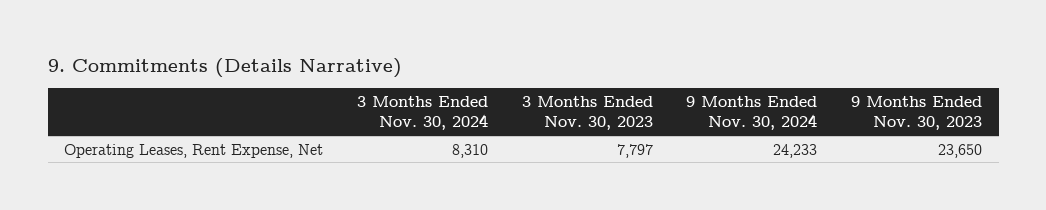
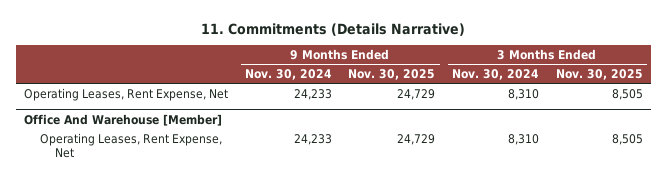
[47,58,402,79] 9. Commitments (Details Narrative) -> [201,22,466,36] 11. Commitments (Details Narrative)
[521,95,653,131] 3 Months Ended Nov. 30, 2023 -> none
[850,95,982,131] 9 Months Ended Nov. 30, 2023 -> none
none -> [348,69,436,81] Nov. 30, 2025
none -> [555,69,643,81] Nov. 30, 2025
none -> [24,113,223,126] Office And Warehouse [Member]
none -> [39,132,222,158] Operating Leases, Rent Expense, Net

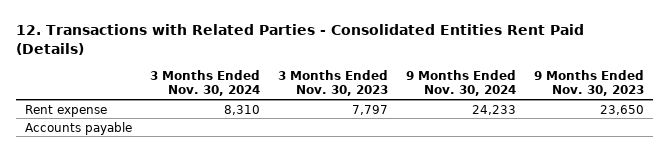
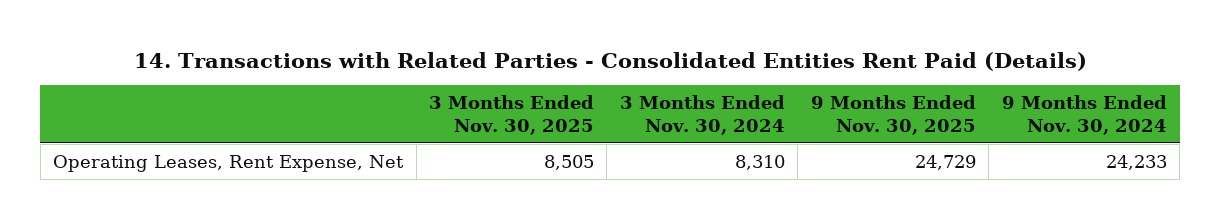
[16,24,585,56] 12. Transactions with Related Parties - Consolidated Entities Rent Paid (Details) -> [133,51,1087,71] 14. Transactions with Related Parties - Consolidated Entities Rent Paid (Details)
[277,70,388,97] 3 Months Ended Nov. 30, 2023 -> none
[533,70,644,97] 9 Months Ended Nov. 30, 2023 -> none
none -> [429,95,595,135] 3 Months Ended Nov. 30, 2025
none -> [810,95,976,135] 9 Months Ended Nov. 30, 2025
[25,121,133,135] Accounts payable -> none
[25,104,108,117] Rent expense -> [53,155,405,173] Operating Leases, Rent Expense, Net

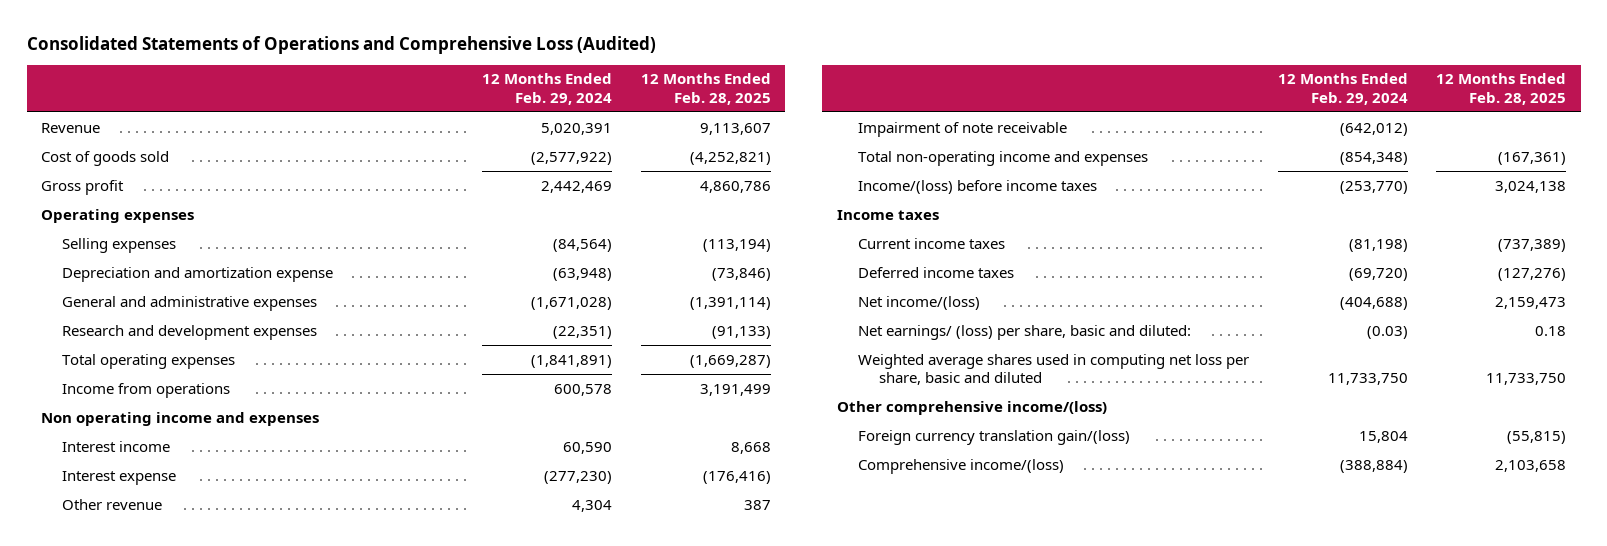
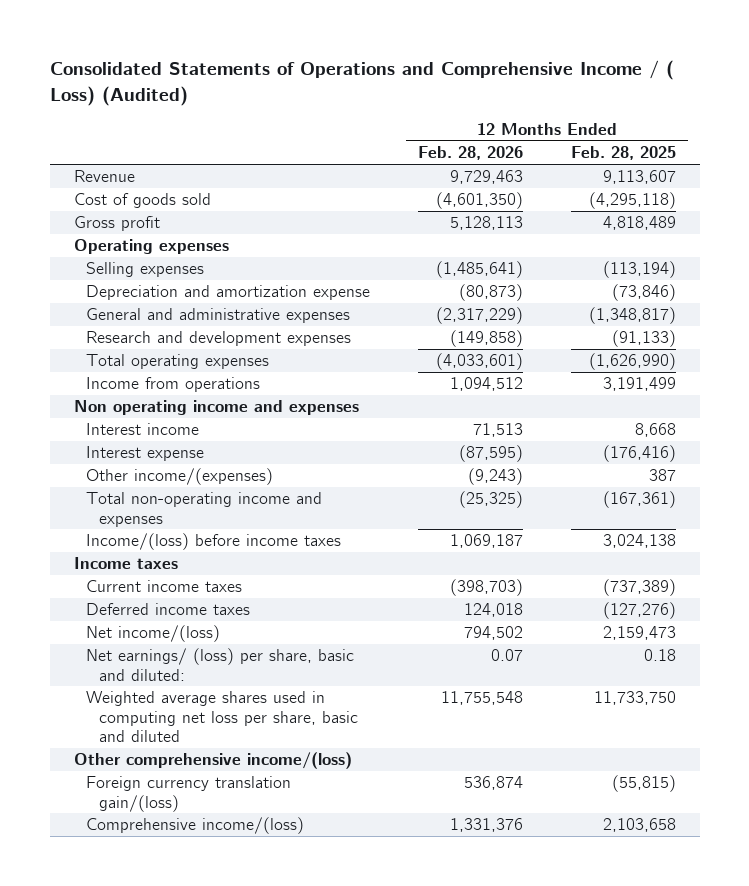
[26,35,656,54] Consolidated Statements of Operations and Comprehensive Loss (Audited) -> [49,60,674,107] Consolidated Statements of Operations and Comprehensive Income / ( Loss) (Audited)
[481,73,612,105] 12 Months Ended Feb. 29, 2024 -> none
none -> [418,146,524,161] Feb. 28, 2026
[689,151,771,165] (4,252,821) -> [588,192,676,210] (4,295,118)
[699,180,771,193] 4,860,786 -> [602,216,676,231] 4,818,489
[689,296,771,310] (1,391,114) -> [588,307,676,325] (1,348,817)
[689,354,771,368] (1,669,287) -> [588,353,676,371] (1,626,990)
[857,121,1067,137] Impairment of note receivable -> none
[62,498,163,510] Other revenue -> [86,468,274,486] Other income/(expenses)

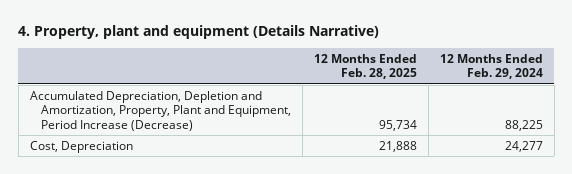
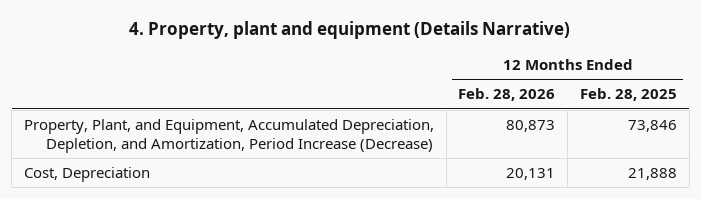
[439,53,543,80] 12 Months Ended Feb. 29, 2024 -> none
none -> [458,88,556,102] Feb. 28, 2026
[29,90,292,131] Accumulated Depreciation, Depletion and Amortization, Property, Plant and Equipment, Period Increase (Decrease) -> [24,119,435,153] Property, Plant, and Equipment, Accumulated Depreciation, Depletion, and Amortization, Period Increase (Decrease)
[379,119,418,131] 95,734 -> [627,120,677,133] 73,846

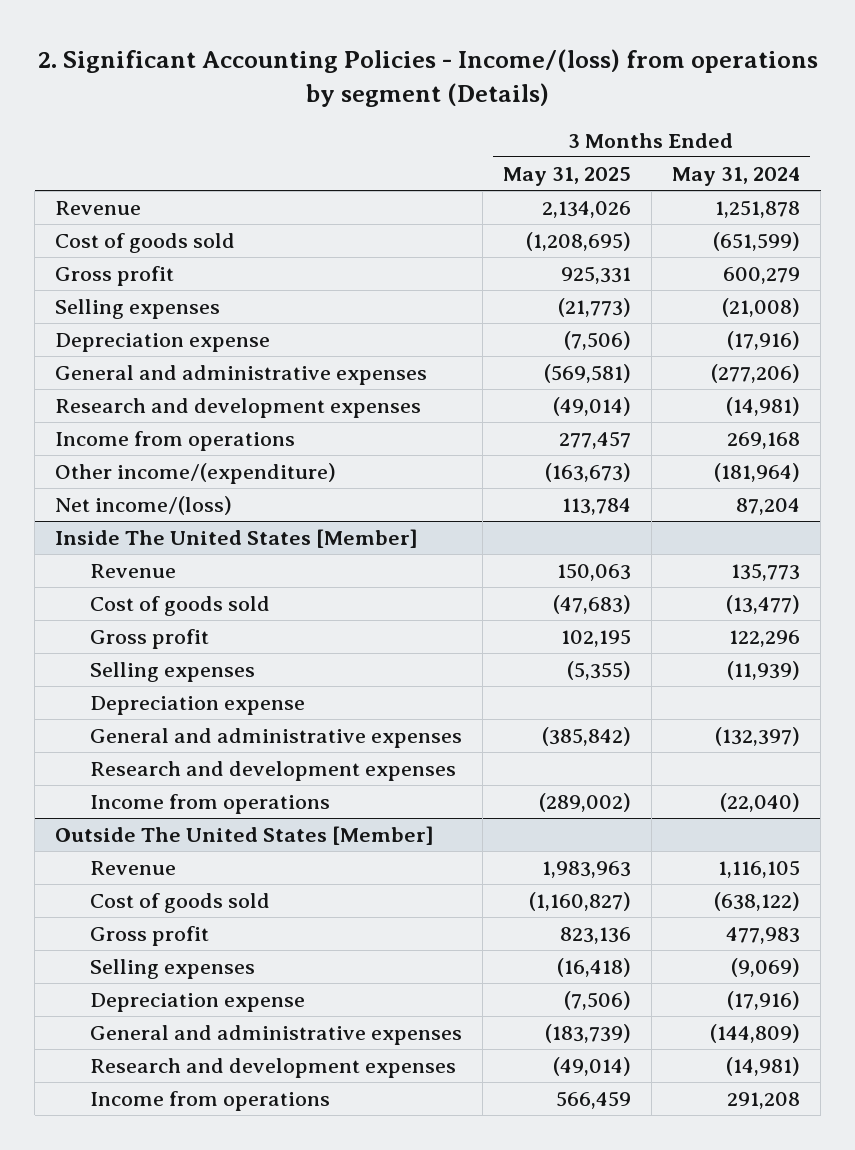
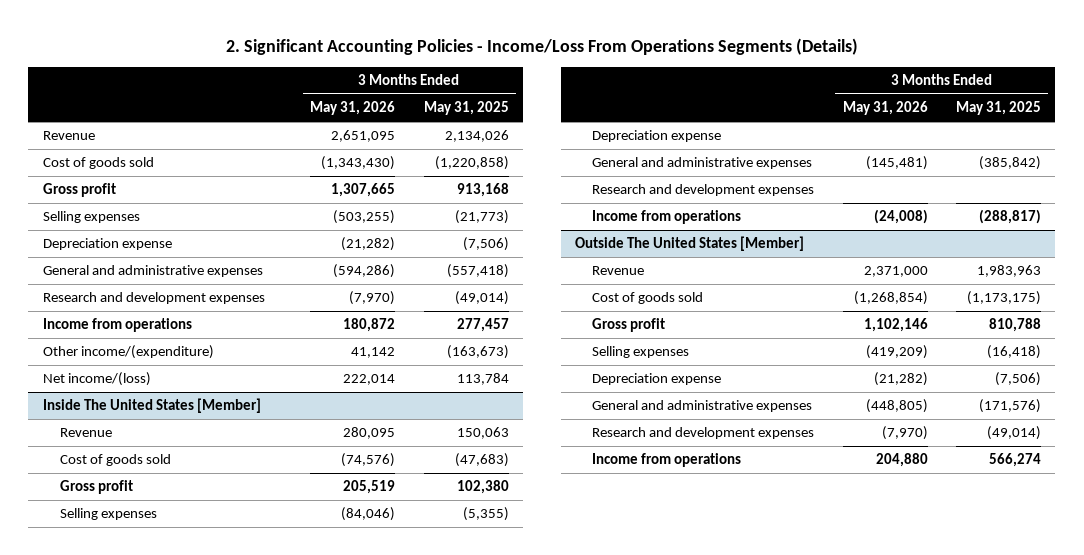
[37,49,818,108] 2. Significant Accounting Policies - Income/(loss) from operations by segment (Details) -> [225,37,858,55] 2. Significant Accounting Policies - Income/Loss From Operations Segments (Details)
[672,167,801,187] May 31, 2024 -> none
none -> [310,101,396,116] May 31, 2026
[525,232,631,252] (1,208,695) -> [434,156,509,171] (1,220,858)
[560,266,631,285] 925,331 -> [456,183,509,198] 913,168
[543,364,631,384] (569,581) -> [446,264,509,279] (557,418)
[560,629,631,648] 102,195 -> [456,480,509,495] 102,380
[538,793,631,813] (289,002) -> [979,209,1042,225] (288,817)
[528,892,631,912] (1,160,827) -> [967,291,1042,306] (1,173,175)
[559,927,631,945] 823,136 -> [989,318,1042,333] 810,788
[544,1024,631,1044] (183,739) -> [979,399,1042,414] (171,576)
[555,1091,631,1110] 566,459 -> [989,453,1042,468] 566,274

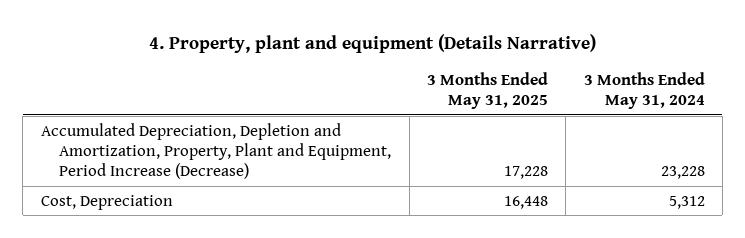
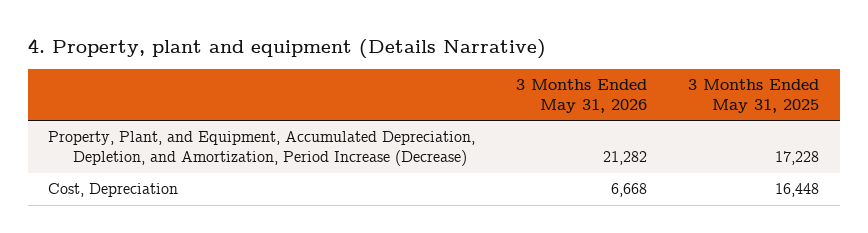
[583,72,705,110] 3 Months Ended May 31, 2024 -> none
none -> [516,78,648,113] 3 Months Ended May 31, 2026
[40,122,392,180] Accumulated Depreciation, Depletion and Amortization, Property, Plant and Equipment, Period Increase (Decrease) -> [48,131,476,167] Property, Plant, and Equipment, Accumulated Depreciation, Depletion, and Amortization, Period Increase (Decrease)

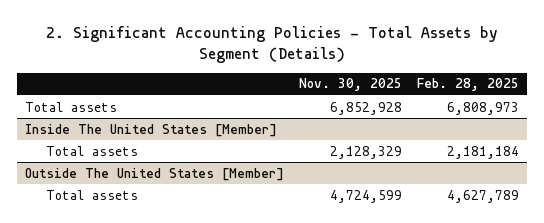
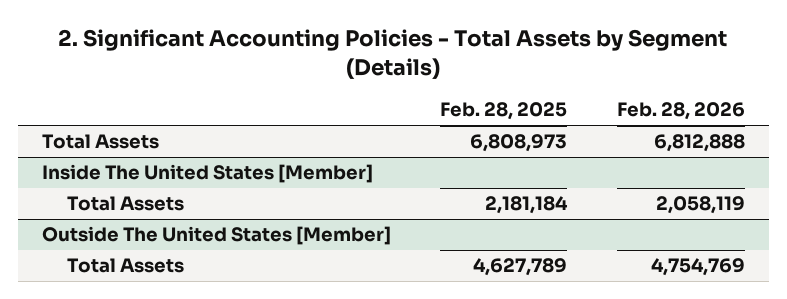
[299,78,403,92] Nov. 30, 2025 -> none
none -> [616,102,745,121] Feb. 28, 2026
[24,101,117,112] Total assets -> [42,134,160,150] Total Assets
[46,145,139,156] Total assets -> [66,196,184,212] Total Assets
[46,189,139,200] Total assets -> [66,258,184,274] Total Assets

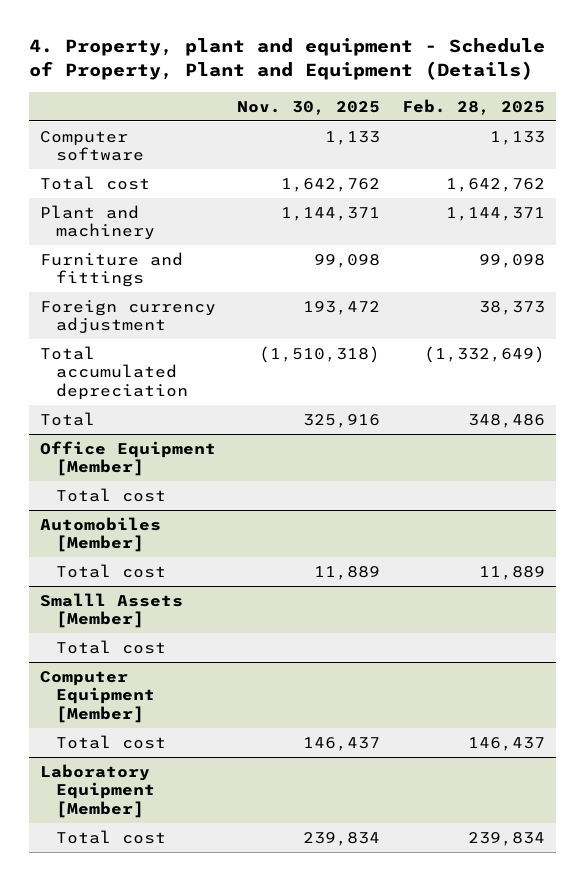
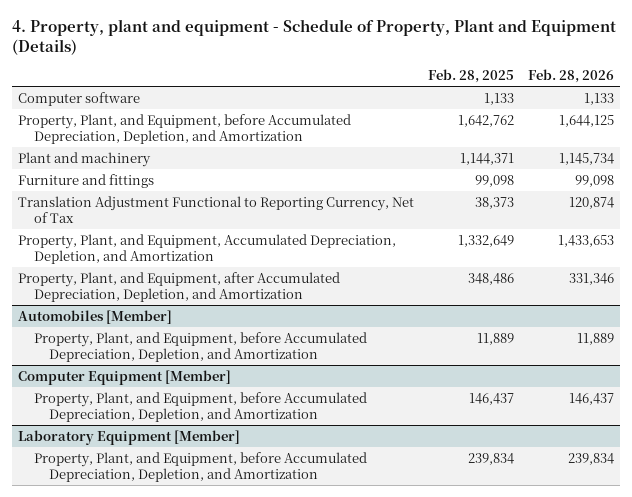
[237,100,381,115] Nov. 30, 2025 -> none
none -> [527,69,614,84] Feb. 28, 2026
[39,175,150,190] Total cost -> [18,113,352,144] Property, Plant, and Equipment, before Accumulated Depreciation, Depletion, and Amortization
[39,440,216,477] Office Equipment [Member] -> none
[56,487,167,502] Total cost -> none
[39,299,216,335] Foreign currency adjustment -> [18,195,415,223] Translation Adjustment Functional to Reporting Currency, Net of Tax
[39,345,189,400] Total accumulated depreciation -> [18,233,397,264] Property, Plant, and Equipment, Accumulated Depreciation, Depletion, and Amortization
[424,345,546,363] (1,332,649) -> [458,234,515,247] 1,332,649
[39,411,95,426] Total -> [18,271,341,302] Property, Plant, and Equipment, after Accumulated Depreciation, Depletion, and Amortization
[39,592,183,629] Smalll Assets [Member] -> none
[56,639,167,654] Total cost -> none
[56,563,167,578] Total cost -> [33,331,367,362] Property, Plant, and Equipment, before Accumulated Depreciation, Depletion, and Amortization
[56,734,167,749] Total cost -> [33,391,367,422] Property, Plant, and Equipment, before Accumulated Depreciation, Depletion, and Amortization
[56,829,167,844] Total cost -> [33,451,367,482] Property, Plant, and Equipment, before Accumulated Depreciation, Depletion, and Amortization

